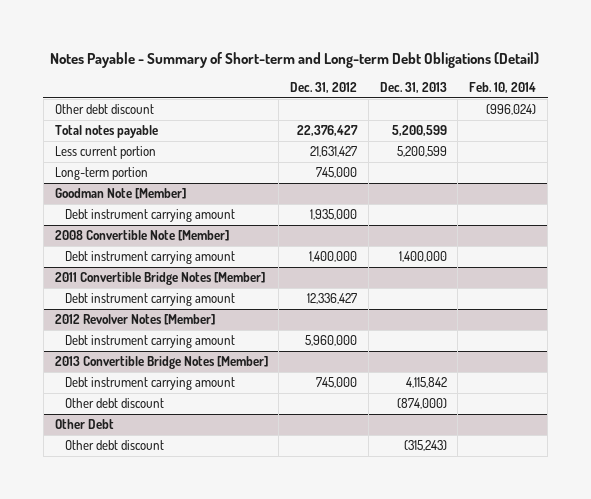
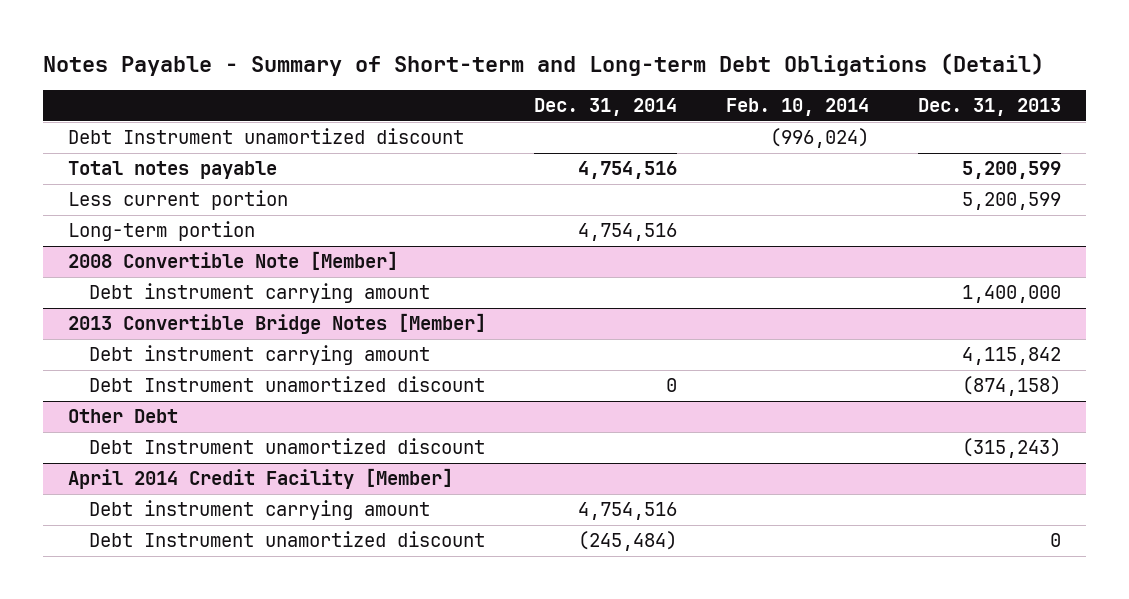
[290,82,358,94] Dec. 31, 2012 -> none
none -> [534,98,678,117] Dec. 31, 2014
[54,104,154,115] Other debt discount -> [67,128,464,145] Debt Instrument unamortized discount
[54,188,186,200] Goodman Note [Member] -> none
[64,209,235,223] Debt instrument carrying amount -> none
[54,272,265,286] 2011 Convertible Bridge Notes [Member] -> none
[64,293,235,307] Debt instrument carrying amount -> none
[54,314,215,326] 2012 Revolver Notes [Member] -> none
[64,335,235,349] Debt instrument carrying amount -> none
[64,398,164,409] Other debt discount -> [88,376,485,393] Debt Instrument unamortized discount
[396,398,447,410] (874,000) -> [962,376,1062,397] (874,158)
[64,440,164,451] Other debt discount -> [88,438,485,455] Debt Instrument unamortized discount
none -> [67,468,453,490] April 2014 Credit Facility [Member]
none -> [88,500,430,521] Debt instrument carrying amount
none -> [88,531,485,548] Debt Instrument unamortized discount

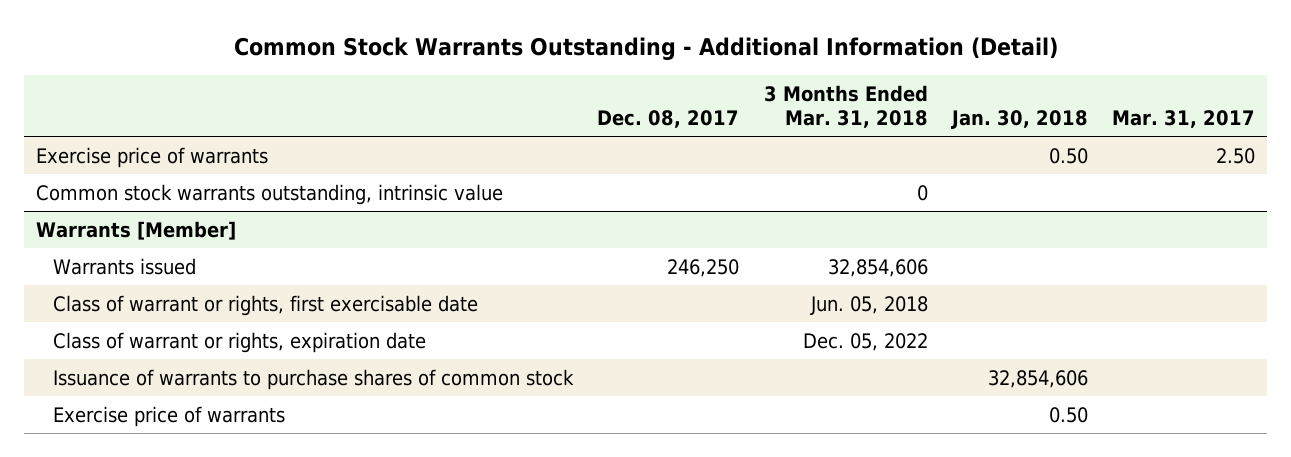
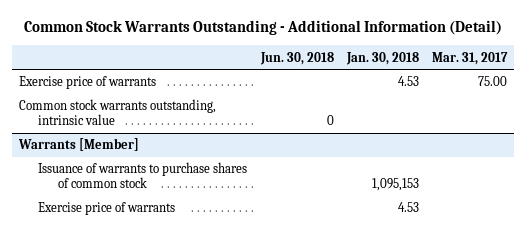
[597,110,740,129] Dec. 08, 2017 -> none
[763,84,928,129] 3 Months Ended Mar. 31, 2018 -> none
none -> [259,51,334,65] Jun. 30, 2018
[1048,147,1088,164] 0.50 -> [398,76,420,87] 4.53
[1216,147,1256,164] 2.50 -> [478,76,508,87] 75.00
[52,257,196,275] Warrants issued -> none
[52,294,478,316] Class of warrant or rights, first exercisable date -> none
[52,331,426,353] Class of warrant or rights, expiration date -> none
[987,369,1088,388] 32,854,606 -> [372,178,420,192] 1,095,153
[1048,406,1088,423] 0.50 -> [398,202,420,213] 4.53

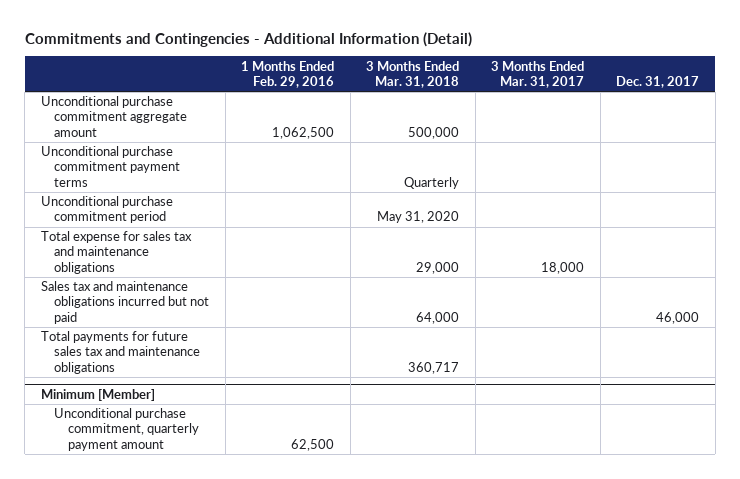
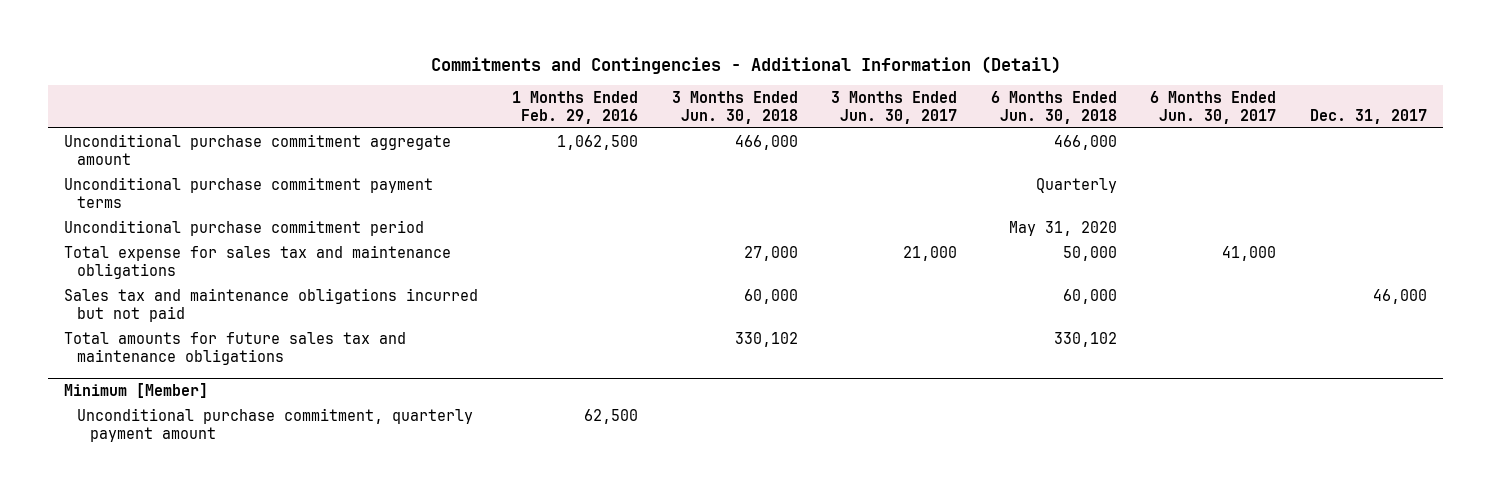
[366,60,460,88] 3 Months Ended Mar. 31, 2018 -> none
[491,60,585,88] 3 Months Ended Mar. 31, 2017 -> none
none -> [671,90,798,125] 3 Months Ended Jun. 30, 2018
none -> [831,90,958,125] 3 Months Ended Jun. 30, 2017
none -> [990,90,1117,125] 6 Months Ended Jun. 30, 2018
none -> [1150,90,1277,125] 6 Months Ended Jun. 30, 2017
[40,331,201,374] Total payments for future sales tax and maintenance obligations -> [64,331,407,365] Total amounts for future sales tax and maintenance obligations

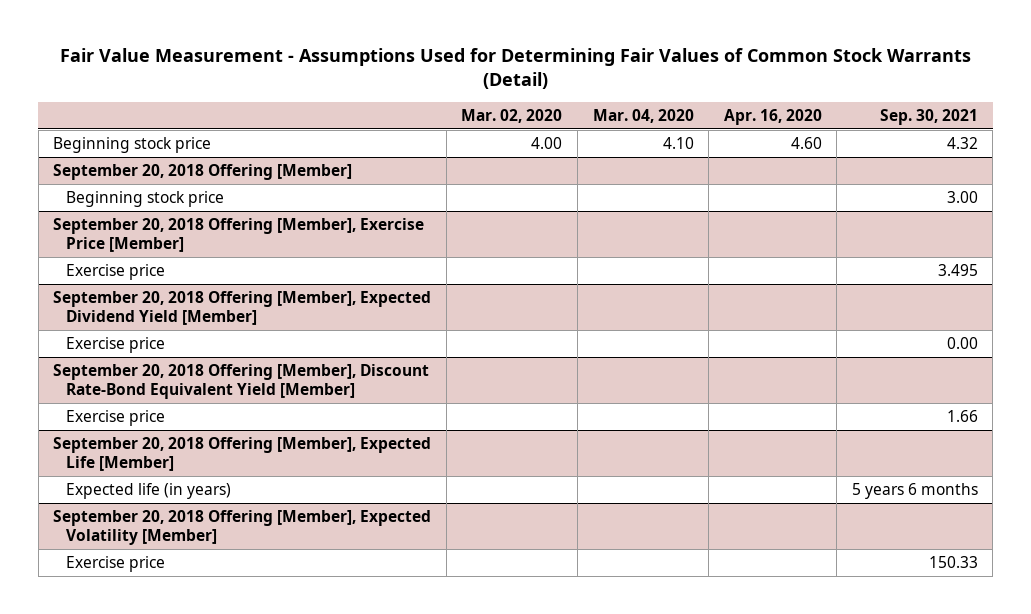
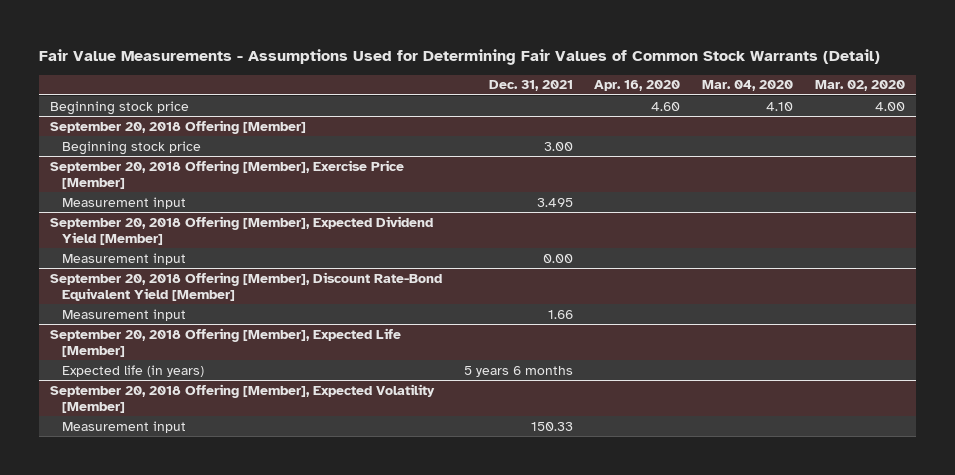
[59,48,971,90] Fair Value Measurement - Assumptions Used for Determining Fair Values of Common Stock Warrants (Detail) -> [39,48,881,65] Fair Value Measurements - Assumptions Used for Determining Fair Values of Common Stock Warrants (Detail)
[879,108,978,125] Sep. 30, 2021 -> none
none -> [488,80,573,92] Dec. 31, 2021
[65,263,165,280] Exercise price -> [62,196,187,209] Measurement input
[65,336,165,353] Exercise price -> [62,252,187,265] Measurement input
[65,409,165,426] Exercise price -> [62,308,187,321] Measurement input
[65,555,165,572] Exercise price -> [62,420,187,433] Measurement input

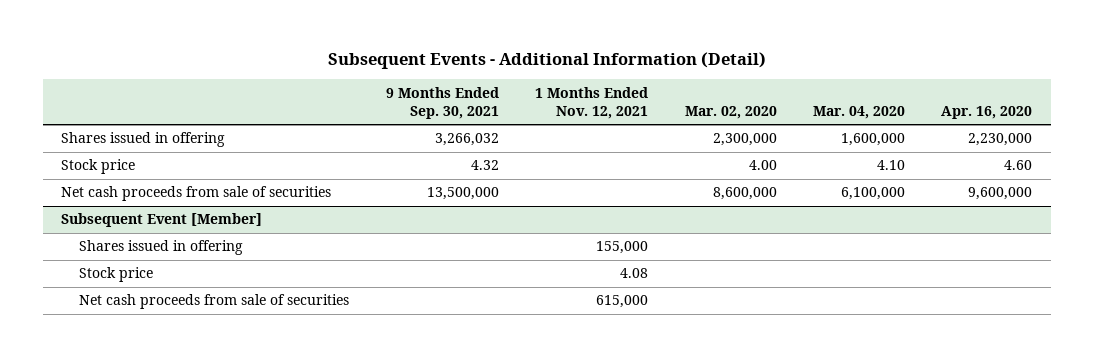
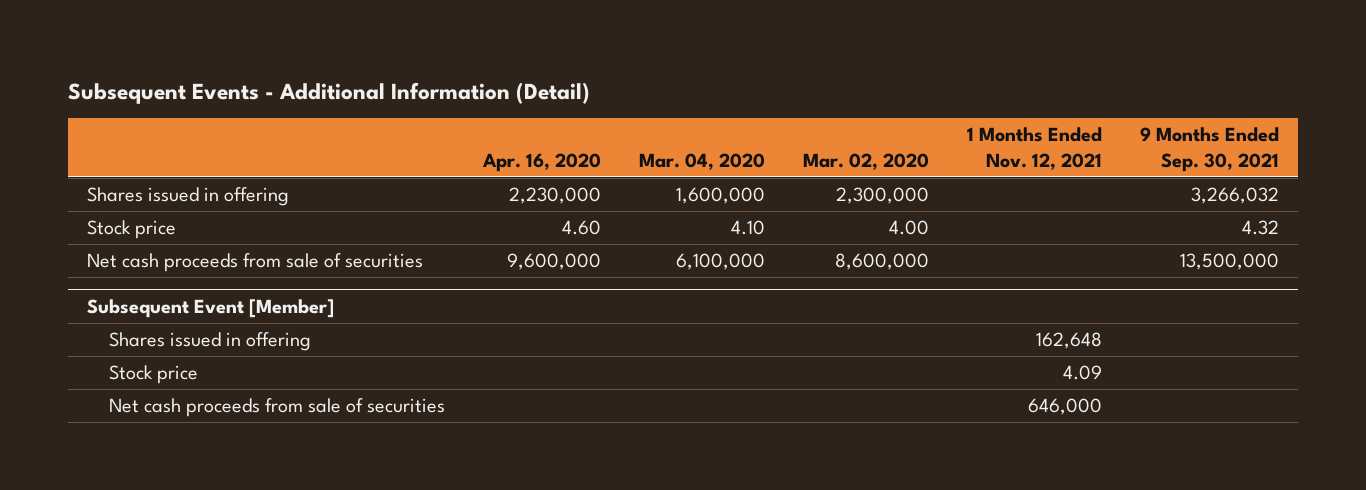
[596,241,649,255] 155,000 -> [1036,332,1103,350] 162,648
[620,268,649,279] 4.08 -> [1063,365,1103,381] 4.09
[596,295,649,309] 615,000 -> [1028,398,1103,416] 646,000

